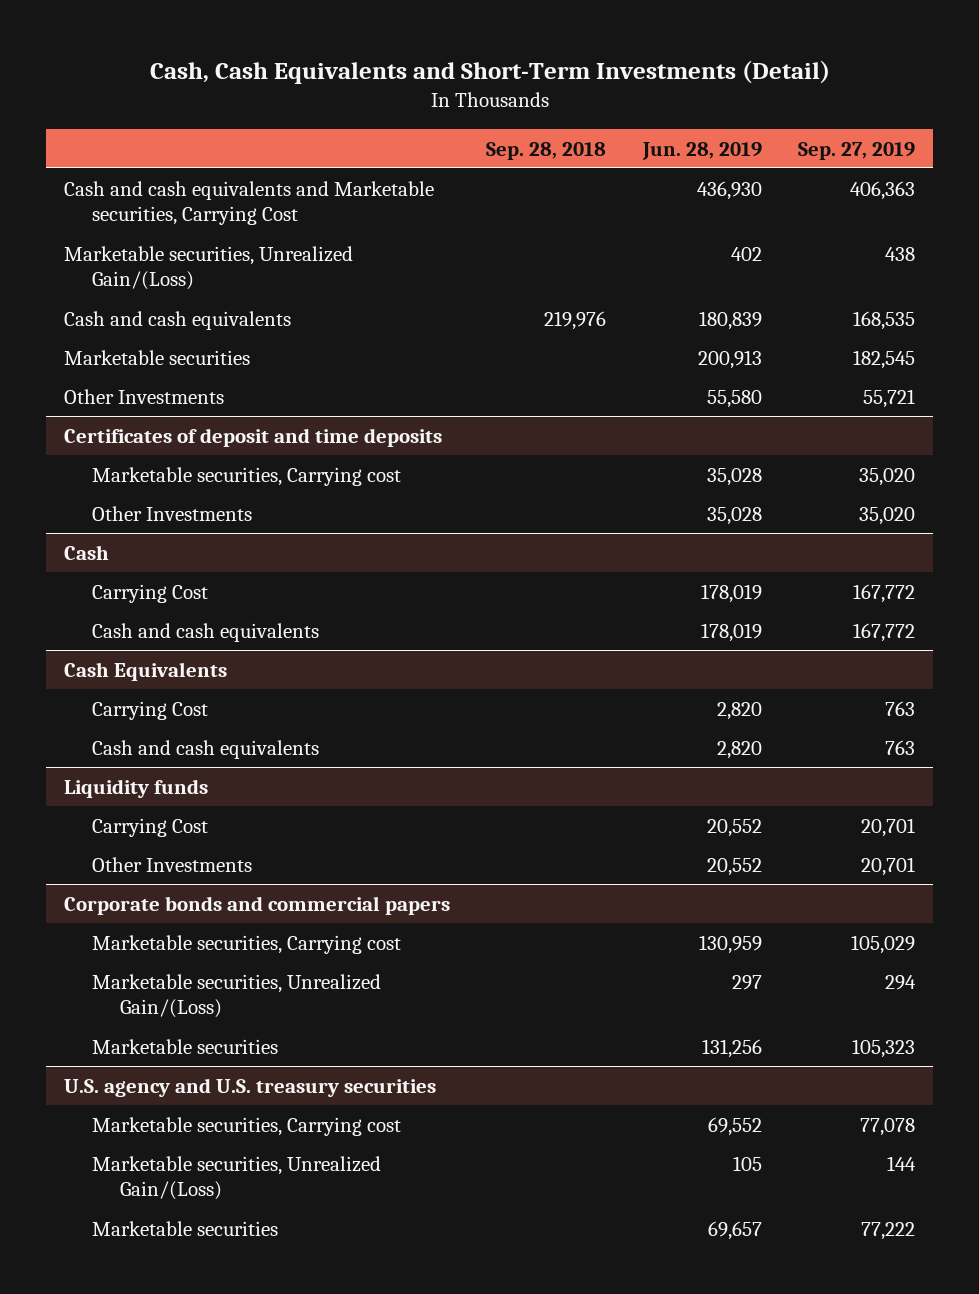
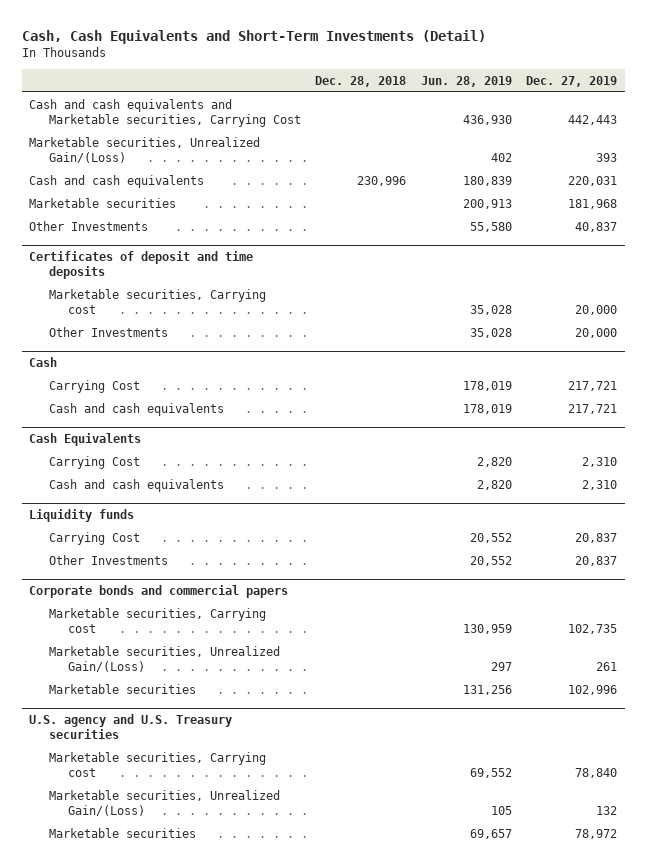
[486,141,607,160] Sep. 28, 2018 -> none
[798,141,916,160] Sep. 27, 2019 -> none
none -> [315,75,407,87] Dec. 28, 2018
none -> [526,75,618,87] Dec. 27, 2019
[63,1077,436,1097] U.S. agency and U.S. treasury securities -> [29,714,233,740] U.S. agency and U.S. Treasury securities

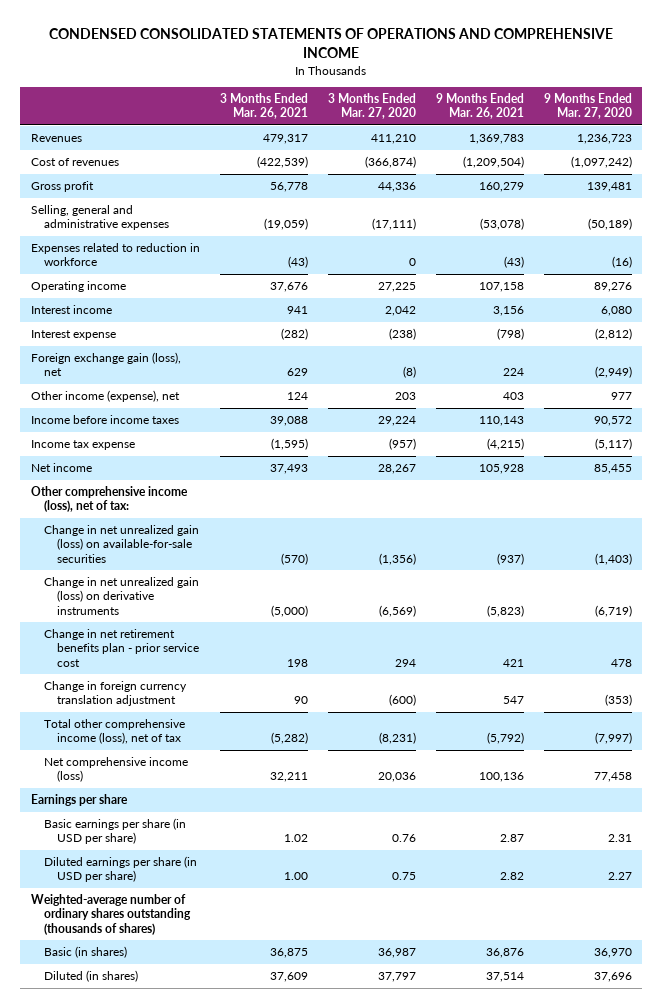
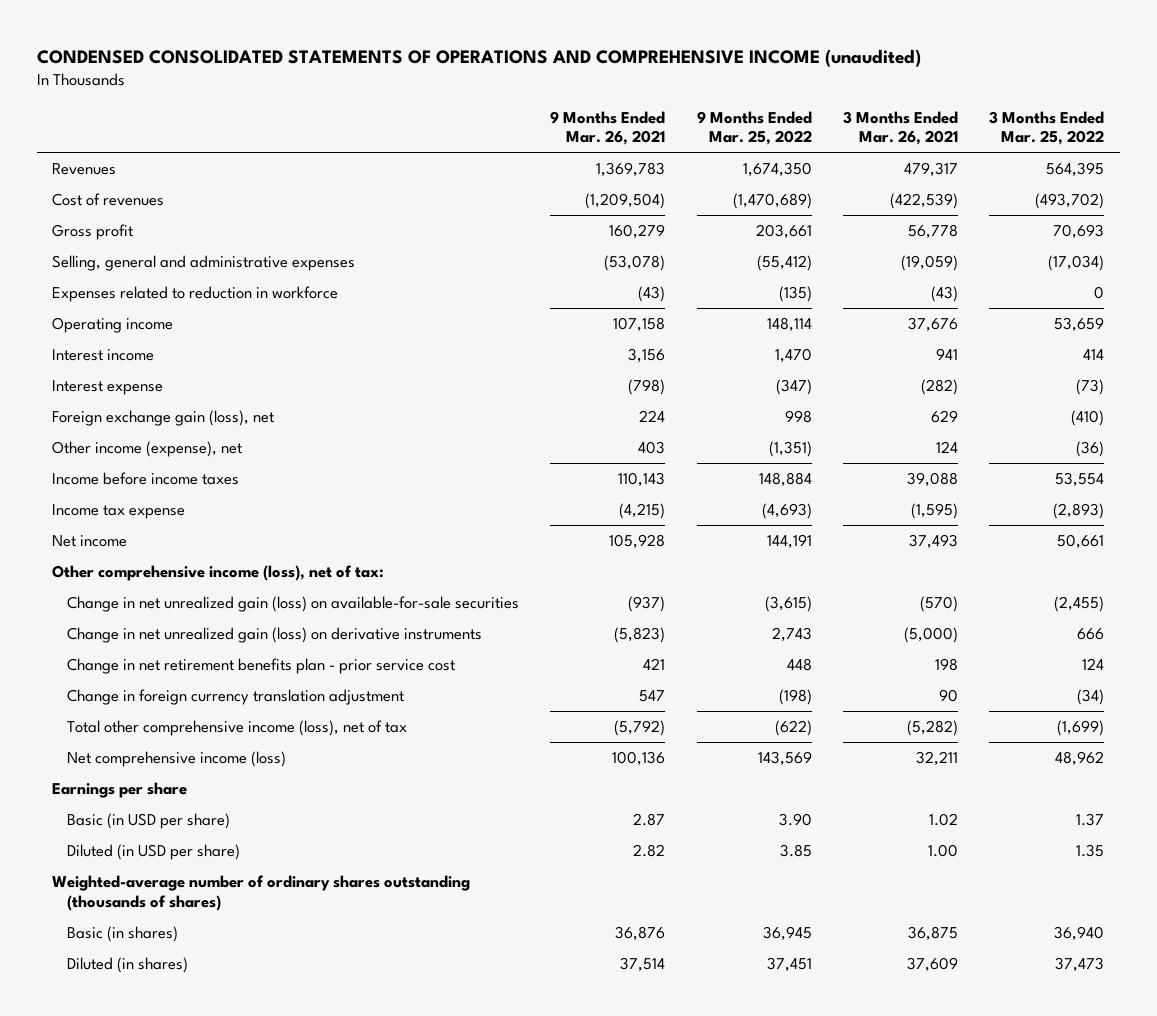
[49,28,614,59] CONDENSED CONSOLIDATED STATEMENTS OF OPERATIONS AND COMPREHENSIVE INCOME -> [36,48,921,67] CONDENSED CONSOLIDATED STATEMENTS OF OPERATIONS AND COMPREHENSIVE INCOME (unaudited)
[327,93,416,120] 3 Months Ended Mar. 27, 2020 -> none
[543,93,632,120] 9 Months Ended Mar. 27, 2020 -> none
none -> [696,110,812,146] 9 Months Ended Mar. 25, 2022
none -> [989,110,1105,146] 3 Months Ended Mar. 25, 2022
[43,818,186,845] Basic earnings per share (in USD per share) -> [67,813,231,830] Basic (in USD per share)
[43,856,197,883] Diluted earnings per share (in USD per share) -> [67,844,241,861] Diluted (in USD per share)

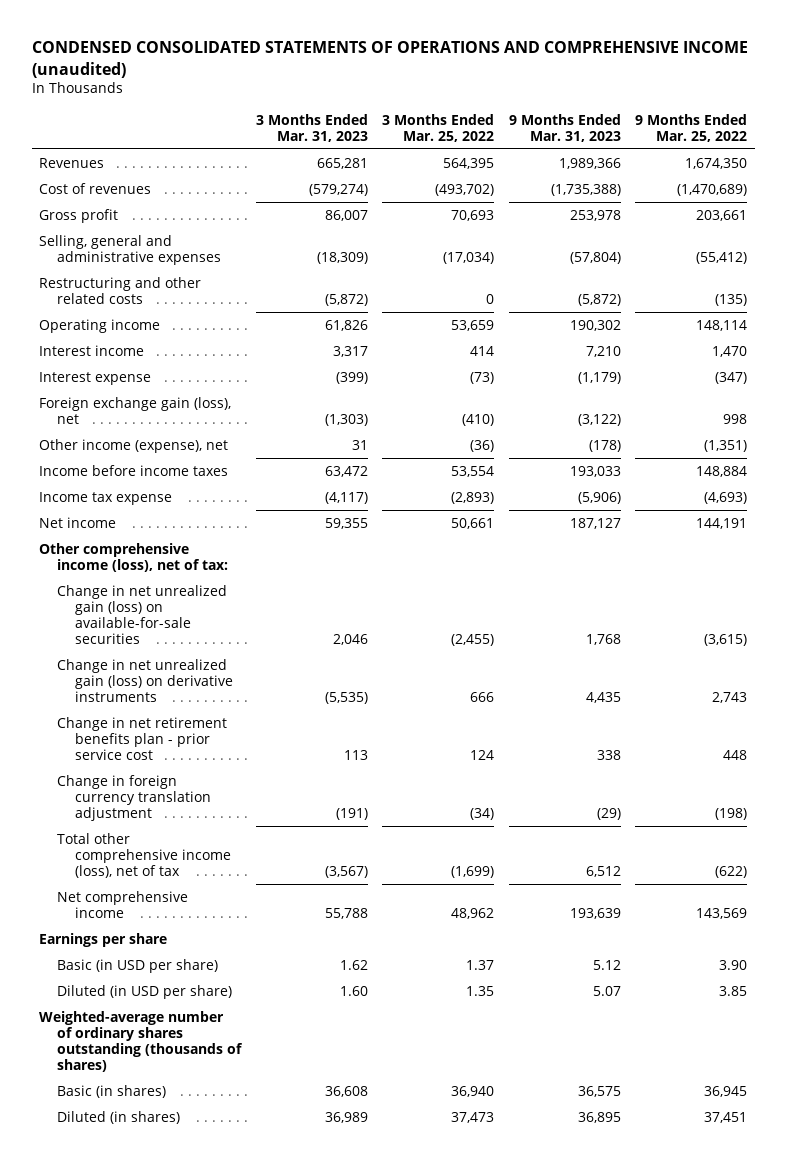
[550,110,666,146] 9 Months Ended Mar. 26, 2021 -> none
[842,110,958,146] 3 Months Ended Mar. 26, 2021 -> none
none -> [255,113,368,142] 3 Months Ended Mar. 31, 2023
none -> [508,113,621,142] 9 Months Ended Mar. 31, 2023
[52,286,339,303] Expenses related to reduction in workforce -> [39,277,202,304] Restructuring and other related costs
[67,751,287,768] Net comprehensive income (loss) -> [57,891,189,918] Net comprehensive income

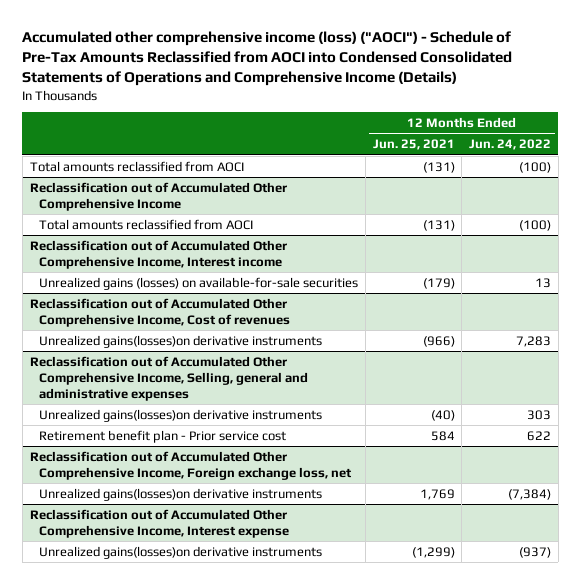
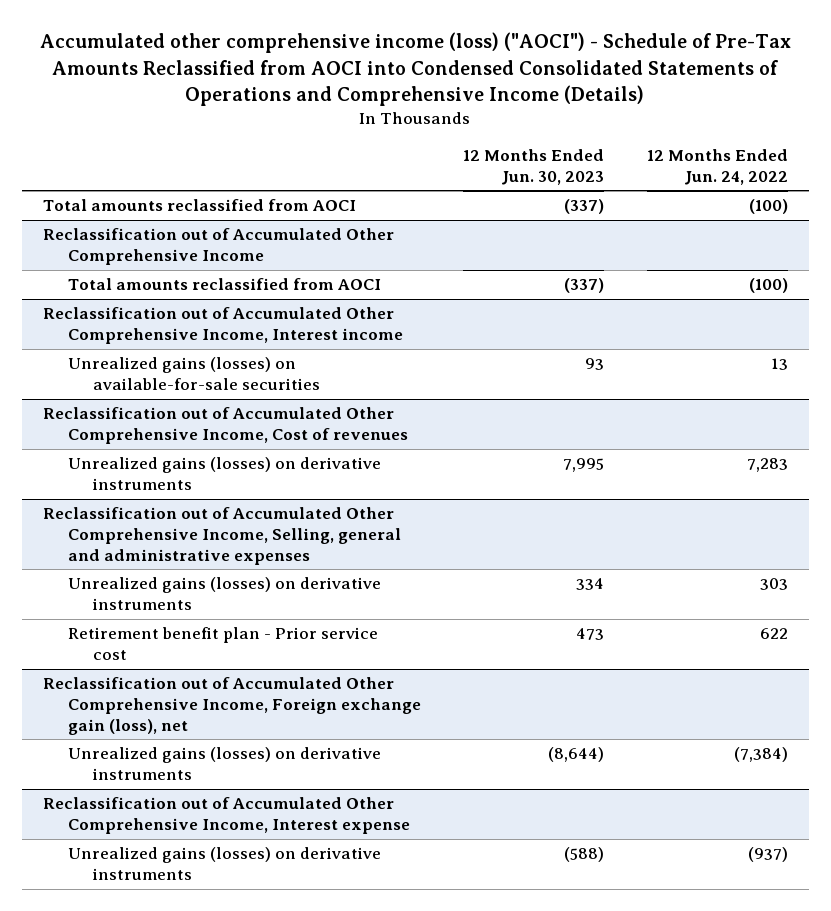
[372,139,455,151] Jun. 25, 2021 -> none
none -> [463,149,605,185] 12 Months Ended Jun. 30, 2023
[39,334,323,348] Unrealized gains(losses)on derivative instruments -> [68,457,382,491] Unrealized gains (losses) on derivative instruments
[39,408,323,422] Unrealized gains(losses)on derivative instruments -> [68,577,382,611] Unrealized gains (losses) on derivative instruments
[29,450,353,480] Reclassification out of Accumulated Other Comprehensive Income, Foreign exchange loss, net -> [43,677,422,735] Reclassification out of Accumulated Other Comprehensive Income, Foreign exchange gain (loss), net
[39,487,323,501] Unrealized gains(losses)on derivative instruments -> [68,747,382,781] Unrealized gains (losses) on derivative instruments
[39,545,323,559] Unrealized gains(losses)on derivative instruments -> [68,847,382,881] Unrealized gains (losses) on derivative instruments

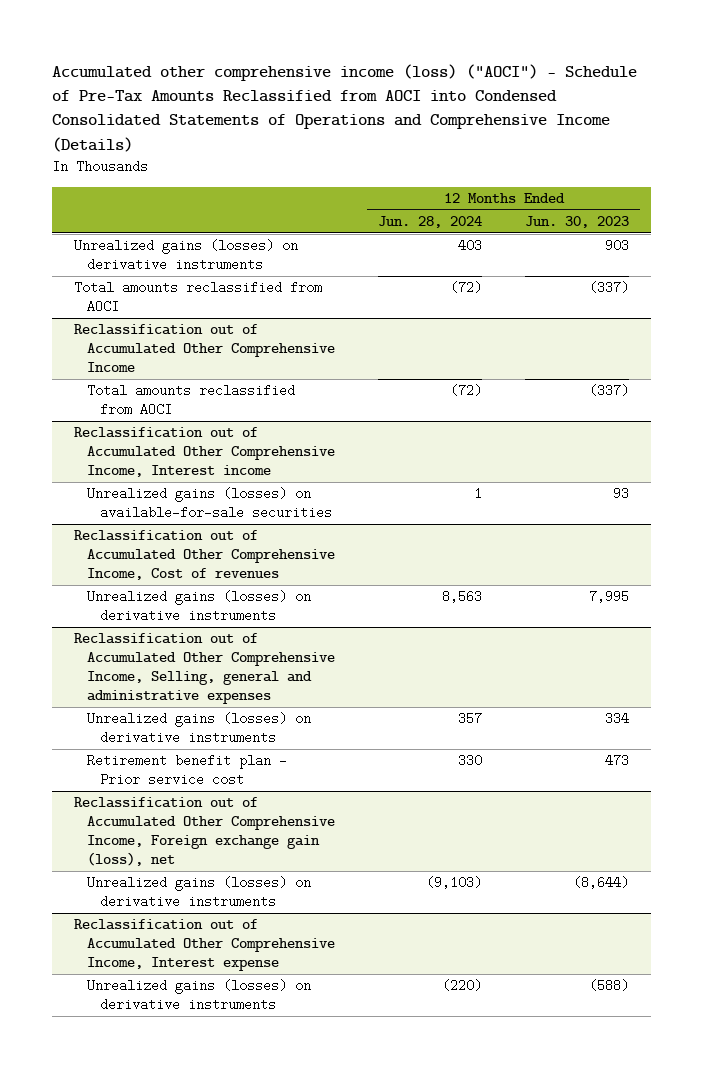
[646,149,788,185] 12 Months Ended Jun. 24, 2022 -> none
none -> [378,216,483,229] Jun. 28, 2024
none -> [73,239,298,272] Unrealized gains (losses) on derivative instruments

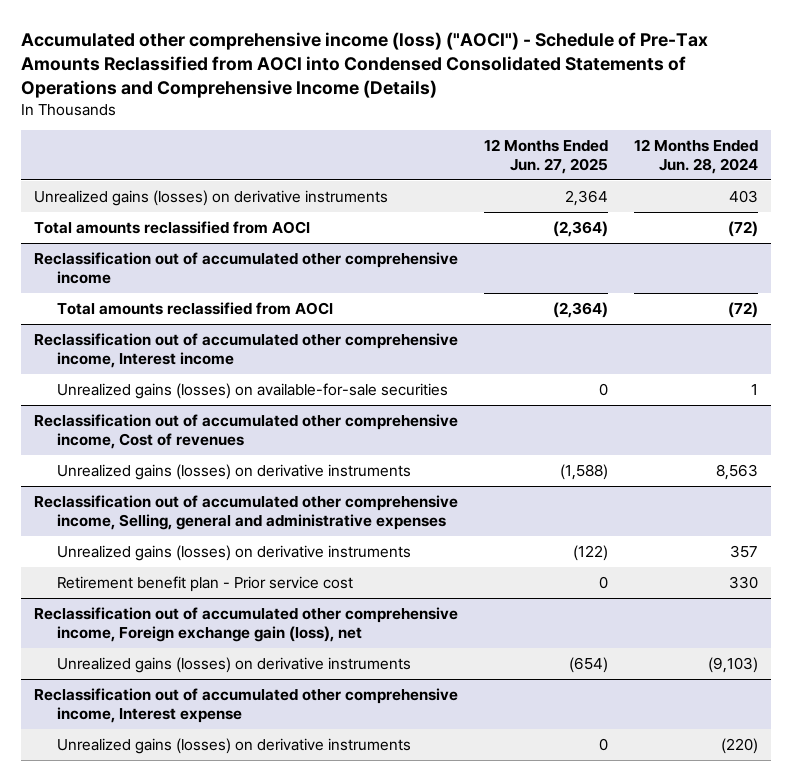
[525,216,630,229] Jun. 30, 2023 -> none
none -> [484,139,609,175] 12 Months Ended Jun. 27, 2025
[73,324,335,373] Reclassification out of Accumulated Other Comprehensive Income -> [34,251,459,284] Reclassification out of accumulated other comprehensive income
[73,427,335,478] Reclassification out of Accumulated Other Comprehensive Income, Interest income -> [34,332,459,368] Reclassification out of accumulated other comprehensive income, Interest income
[73,530,335,581] Reclassification out of Accumulated Other Comprehensive Income, Cost of revenues -> [34,413,459,449] Reclassification out of accumulated other comprehensive income, Cost of revenues
[73,633,335,705] Reclassification out of Accumulated Other Comprehensive Income, Selling, general and administrative expenses -> [34,494,459,530] Reclassification out of accumulated other comprehensive income, Selling, general and administrative expenses
[73,797,335,867] Reclassification out of Accumulated Other Comprehensive Income, Foreign exchange gain (loss), net -> [34,606,459,642] Reclassification out of accumulated other comprehensive income, Foreign exchange gain (loss), net
[73,919,335,972] Reclassification out of Accumulated Other Comprehensive Income, Interest expense -> [34,687,459,723] Reclassification out of accumulated other comprehensive income, Interest expense

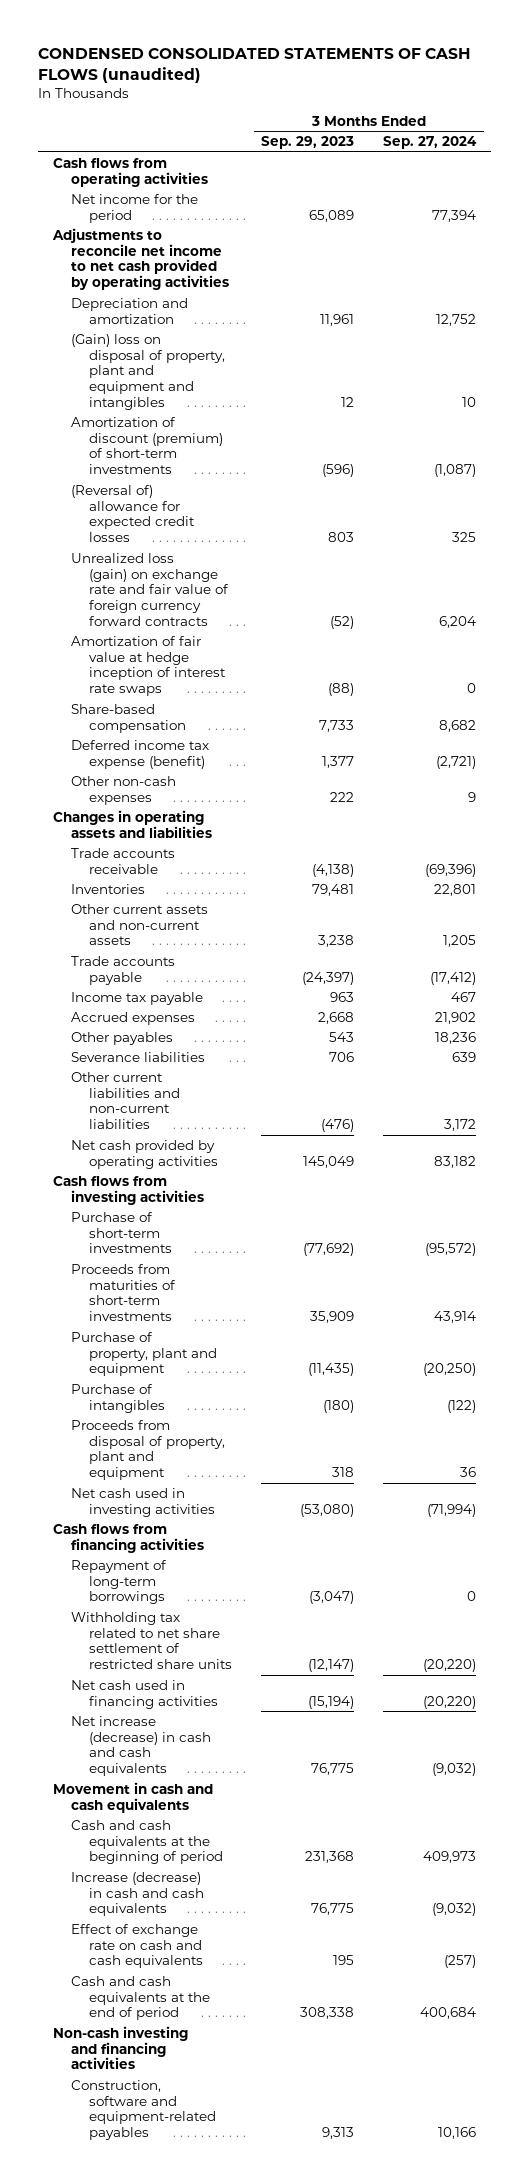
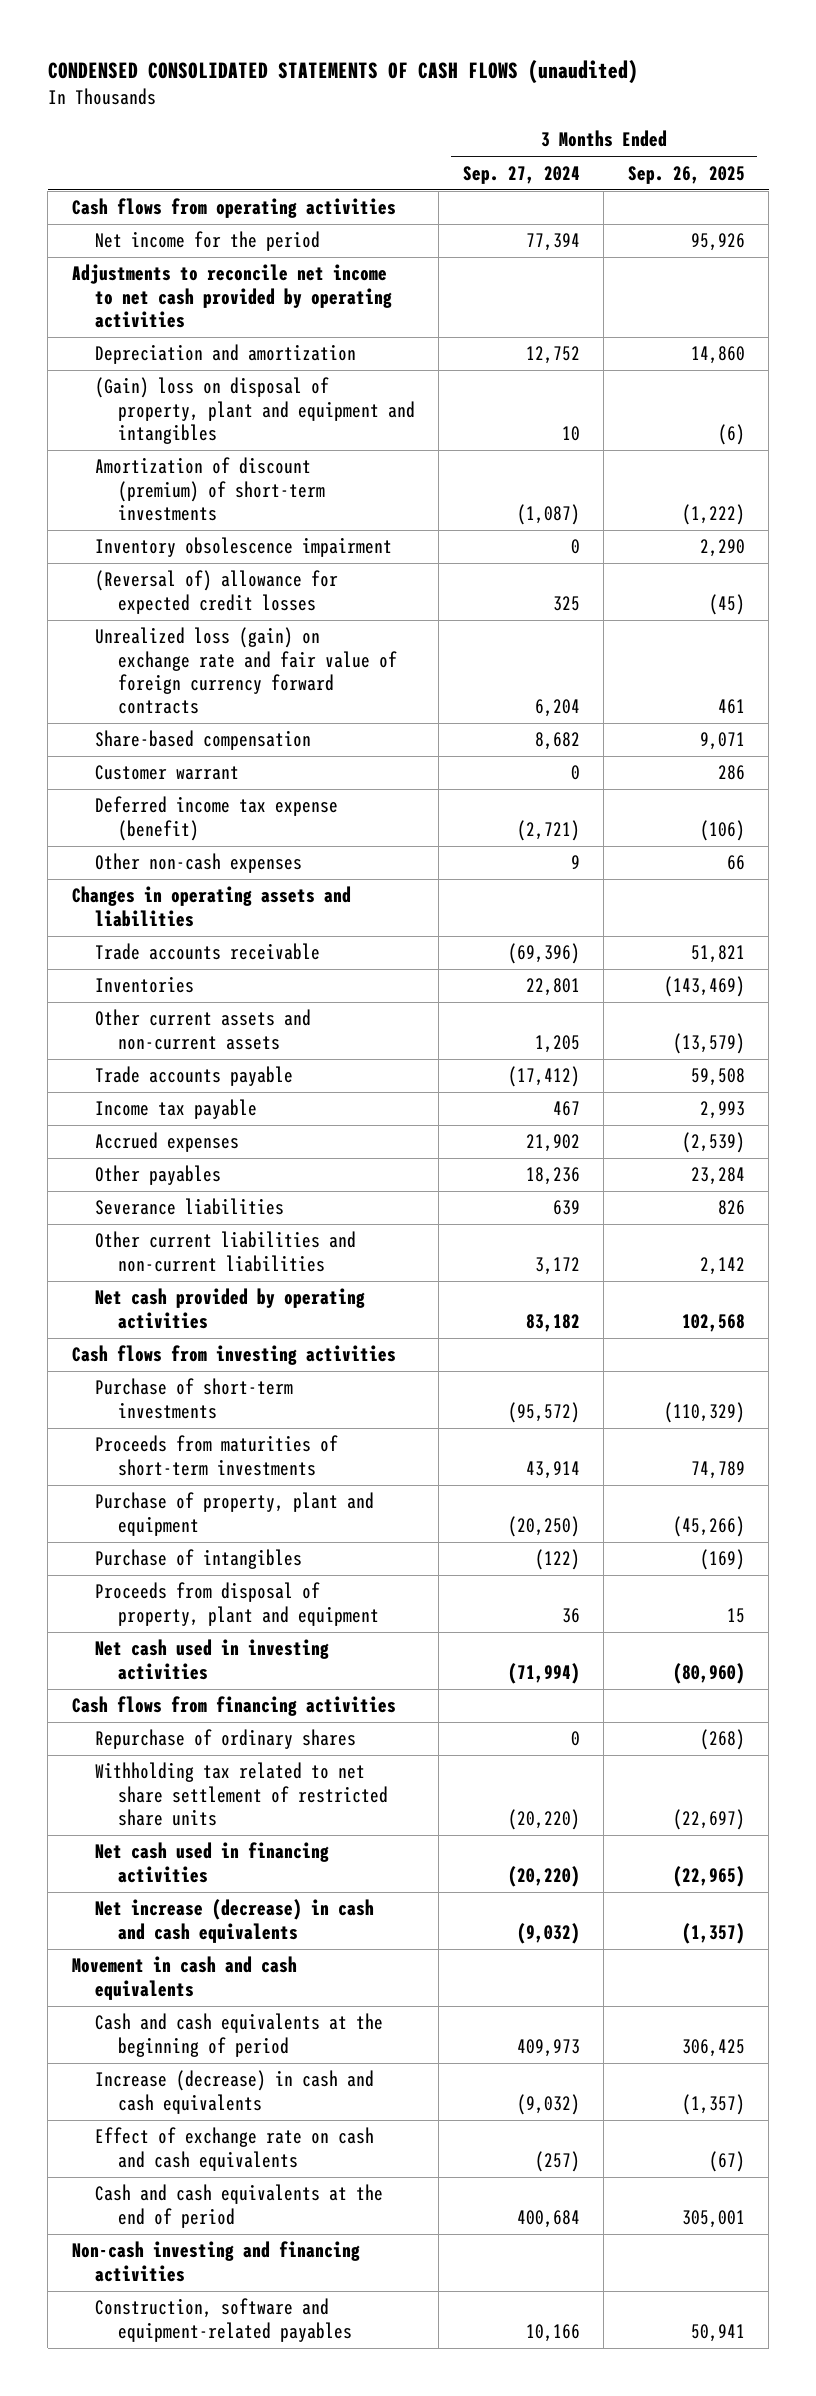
[261,136,355,150] Sep. 29, 2023 -> none
none -> [627,165,745,184] Sep. 26, 2025
none -> [94,537,392,558] Inventory obsolescence impairment
[70,635,226,697] Amortization of fair value at hedge inception of interest rate swaps -> none
none -> [94,765,239,781] Customer warrant
[70,1559,167,1605] Repayment of long-term borrowings -> none
none -> [94,1729,356,1750] Repurchase of ordinary shares

